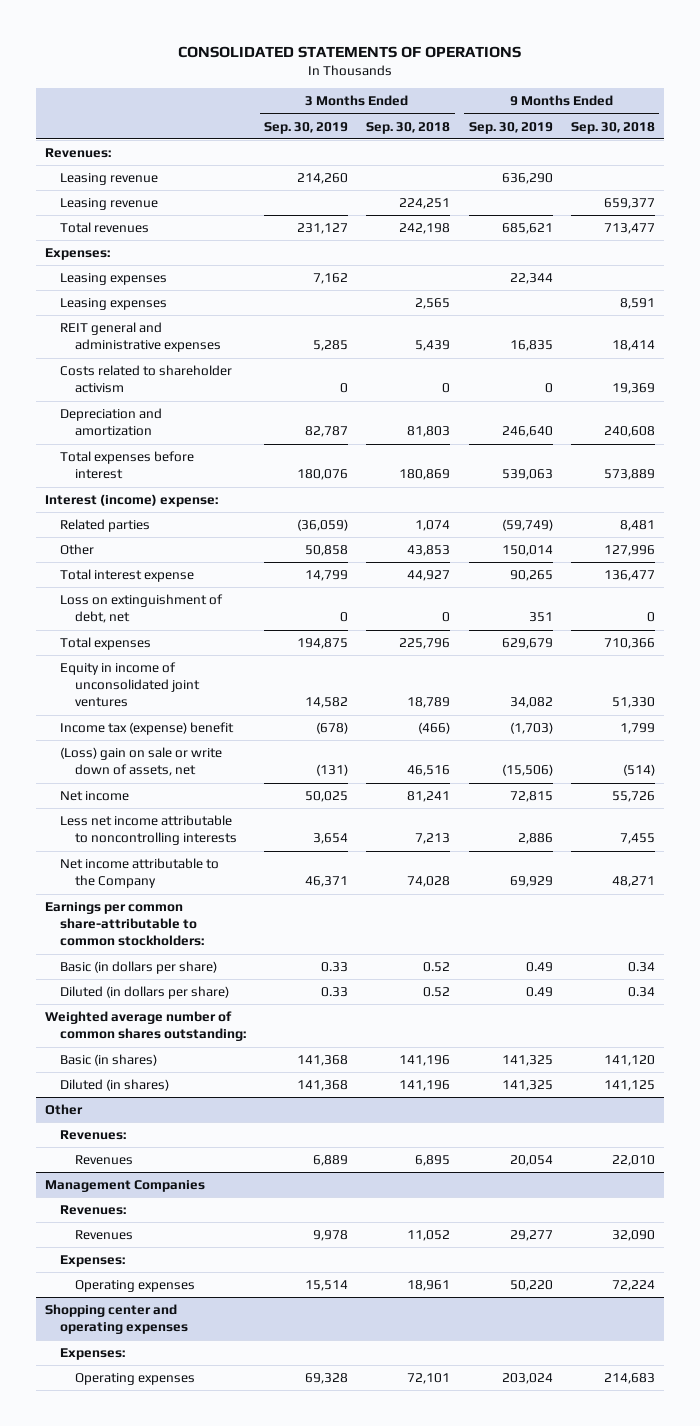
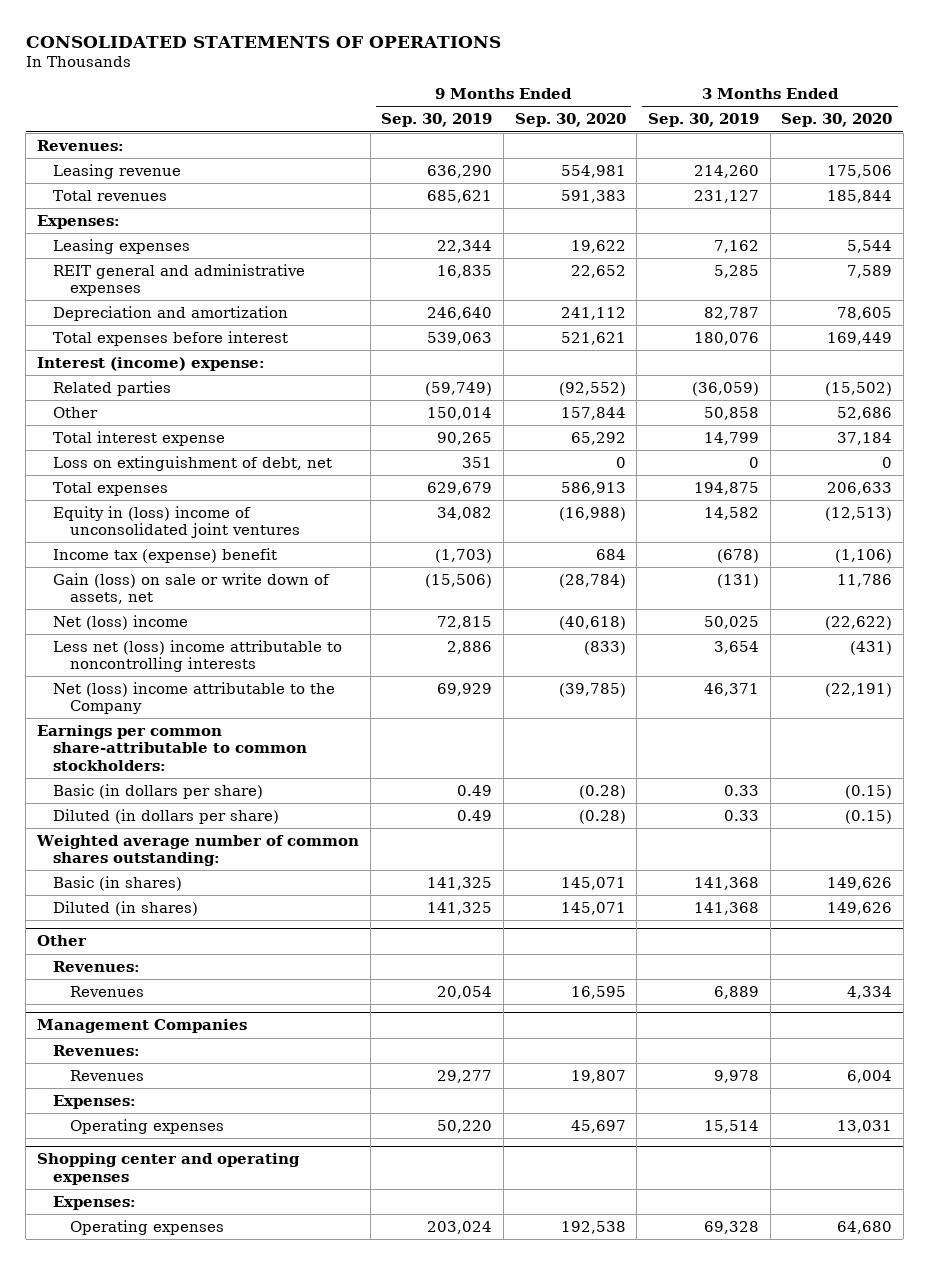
[366,121,451,134] Sep. 30, 2018 -> none
[570,121,655,134] Sep. 30, 2018 -> none
none -> [514,113,626,128] Sep. 30, 2020
none -> [781,113,893,128] Sep. 30, 2020
[59,198,158,211] Leasing revenue -> none
[59,298,167,311] Leasing expenses -> none
[59,365,232,394] Costs related to shareholder activism -> none
[59,662,201,708] Equity in income of unconsolidated joint ventures -> [53,505,300,539] Equity in (loss) income of unconsolidated joint ventures
[59,747,222,777] (Loss) gain on sale or write down of assets, net -> [53,572,331,605] Gain (loss) on sale or write down of assets, net
[59,791,129,802] Net income -> [53,614,189,630] Net (loss) income
[59,815,238,846] Less net income attributable to noncontrolling interests -> [53,639,343,673] Less net (loss) income attributable to noncontrolling interests
[59,858,219,889] Net income attributable to the Company -> [53,681,336,715] Net (loss) income attributable to the Company

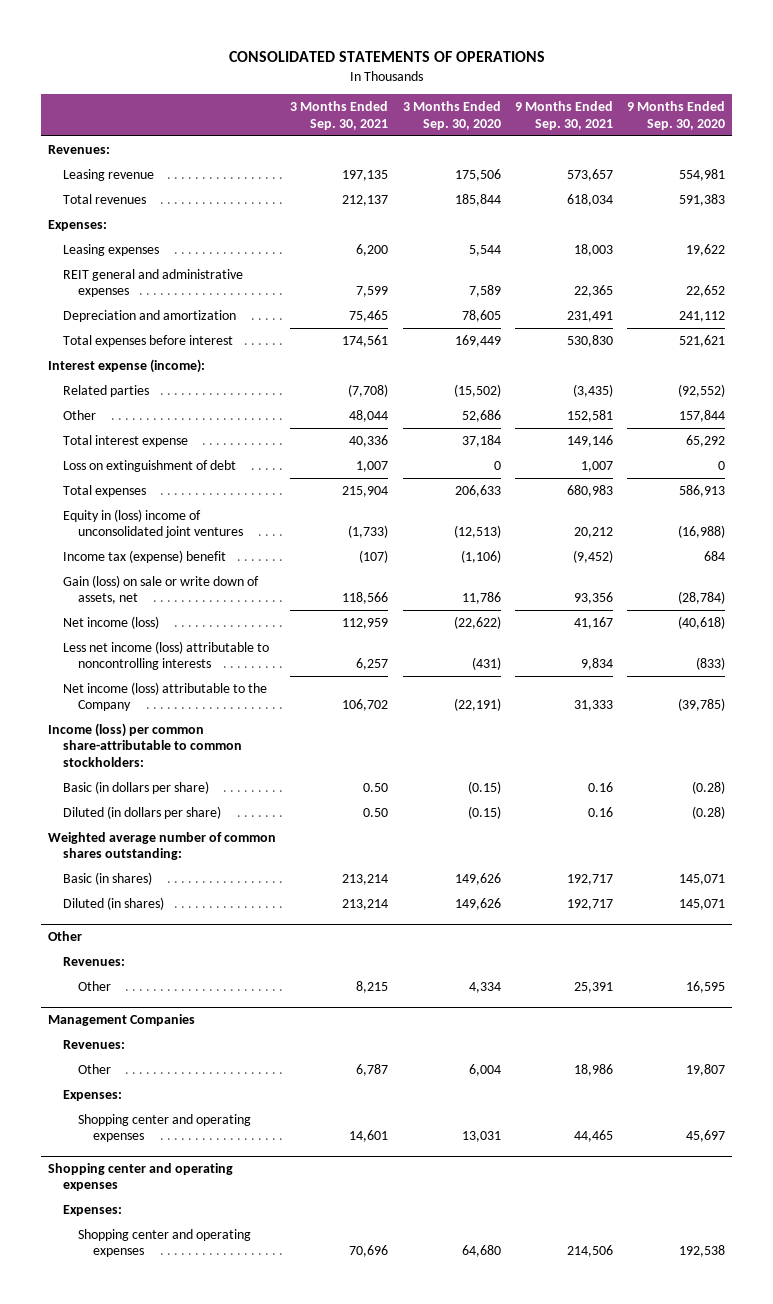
[381,113,493,128] Sep. 30, 2019 -> none
[647,113,759,128] Sep. 30, 2019 -> none
none -> [290,101,389,130] 3 Months Ended Sep. 30, 2021
none -> [514,101,613,130] 9 Months Ended Sep. 30, 2021
[37,356,266,371] Interest (income) expense: -> [48,358,206,373] Interest expense (income):
[53,455,333,471] Loss on extinguishment of debt, net -> [63,459,237,472] Loss on extinguishment of debt
[53,614,189,630] Net (loss) income -> [63,615,160,629] Net income (loss)
[53,639,343,673] Less net (loss) income attributable to noncontrolling interests -> [63,640,270,671] Less net income (loss) attributable to noncontrolling interests
[53,681,336,715] Net (loss) income attributable to the Company -> [63,681,268,712] Net income (loss) attributable to the Company
[37,724,308,771] Earnings per common share-attributable to common stockholders: -> [48,722,243,767] Income (loss) per common share-attributable to common stockholders:
[69,985,144,997] Revenues -> [78,980,112,991] Other
[69,1069,144,1081] Revenues -> [78,1063,112,1074] Other
[69,1118,224,1134] Operating expenses -> [78,1113,252,1143] Shopping center and operating expenses
[69,1219,224,1235] Operating expenses -> [78,1228,252,1258] Shopping center and operating expenses

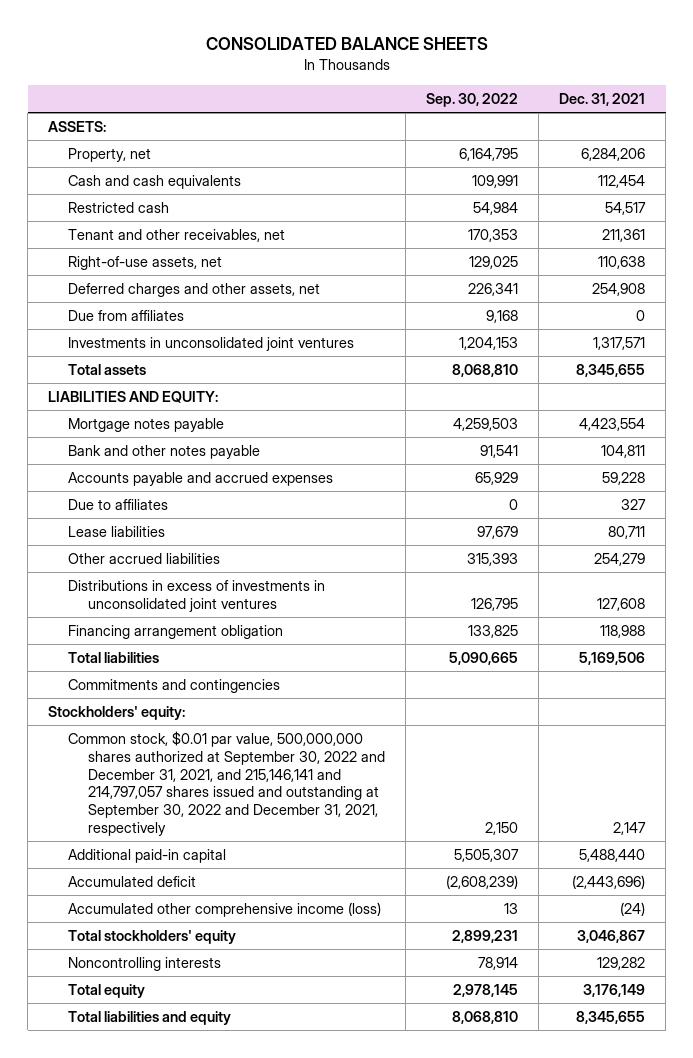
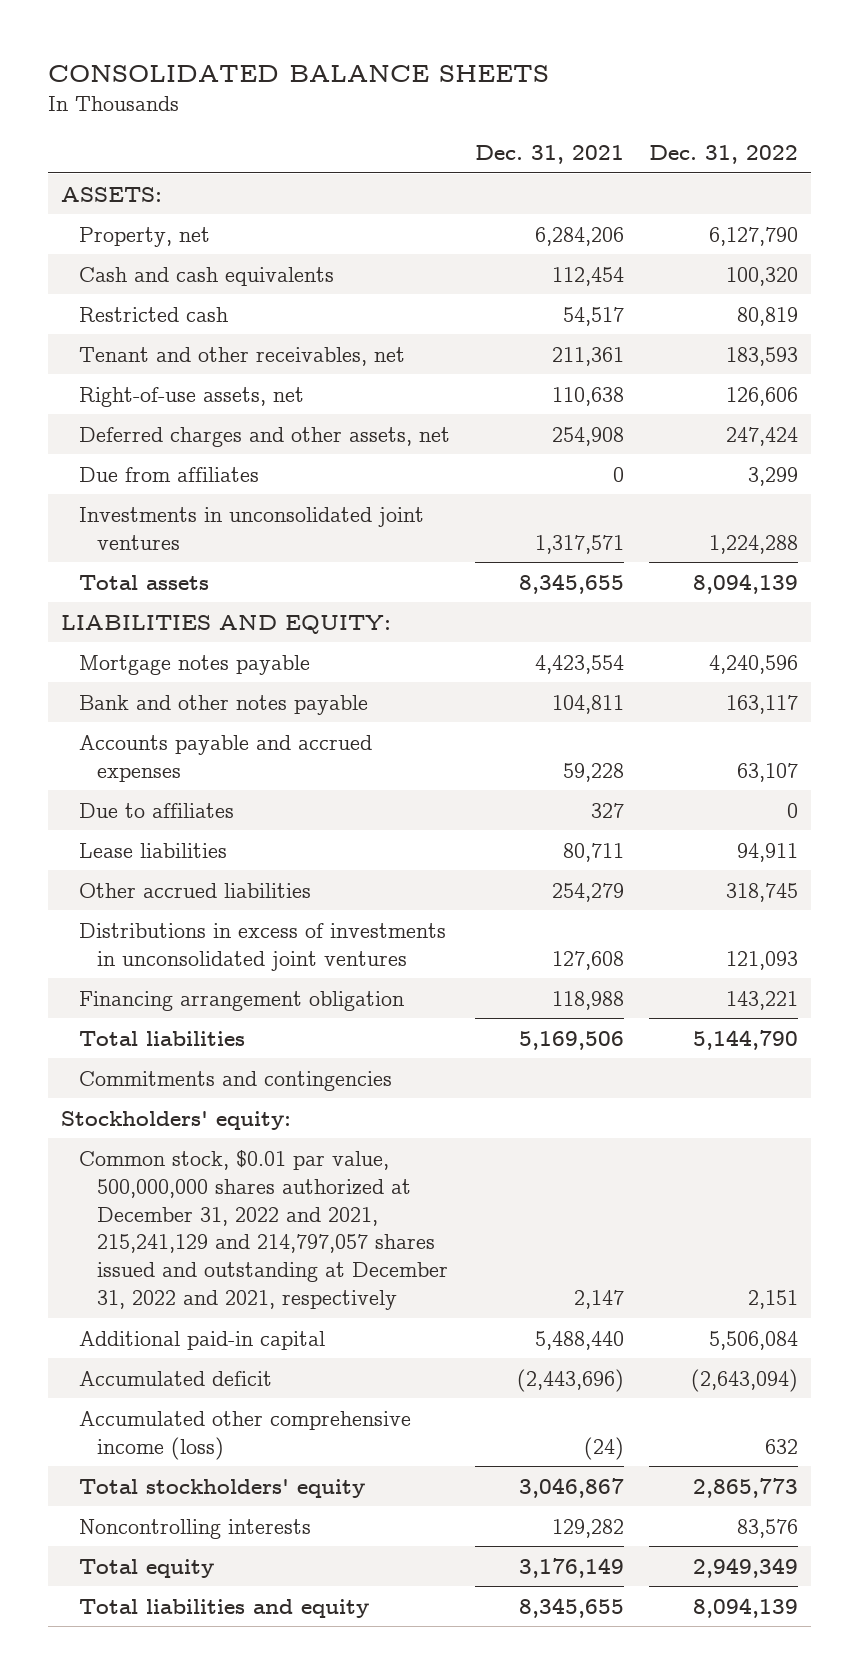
[426,92,519,107] Sep. 30, 2022 -> none
none -> [649,144,799,164] Dec. 31, 2022
[68,731,386,836] Common stock, $0.01 par value, 500,000,000 shares authorized at September 30, 2022 and December 31, 2021, and 215,146,141 and 214,797,057 shares issued and outstanding at September 30, 2022 and December 31, 2021, respectively -> [78,1149,448,1311] Common stock, $0.01 par value, 500,000,000 shares authorized at December 31, 2022 and 2021, 215,241,129 and 214,797,057 shares issued and outstanding at December 31, 2022 and 2021, respectively

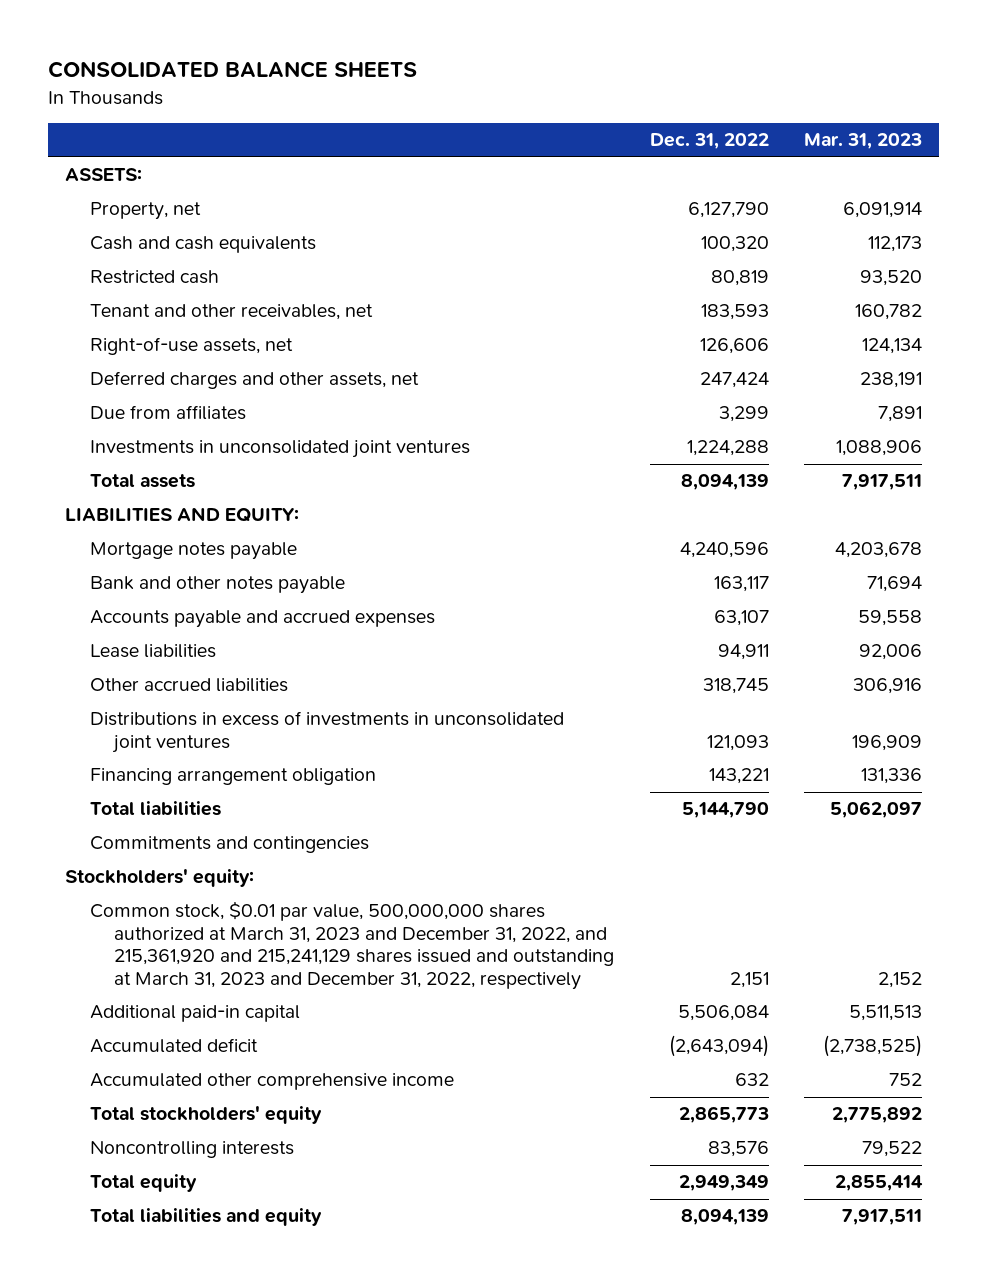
[474,144,624,164] Dec. 31, 2021 -> none
none -> [803,133,922,150] Mar. 31, 2023
[78,802,234,818] Due to affiliates -> none
[78,1149,448,1311] Common stock, $0.01 par value, 500,000,000 shares authorized at December 31, 2022 and 2021, 215,241,129 and 214,797,057 shares issued and outstanding at December 31, 2022 and 2021, respectively -> [89,901,615,990] Common stock, $0.01 par value, 500,000,000 shares authorized at March 31, 2023 and December 31, 2022, and 215,361,920 and 215,241,129 shares issued and outstanding at March 31, 2023 and December 31, 2022, respectively
[78,1410,411,1460] Accumulated other comprehensive income (loss) -> [89,1073,454,1091] Accumulated other comprehensive income

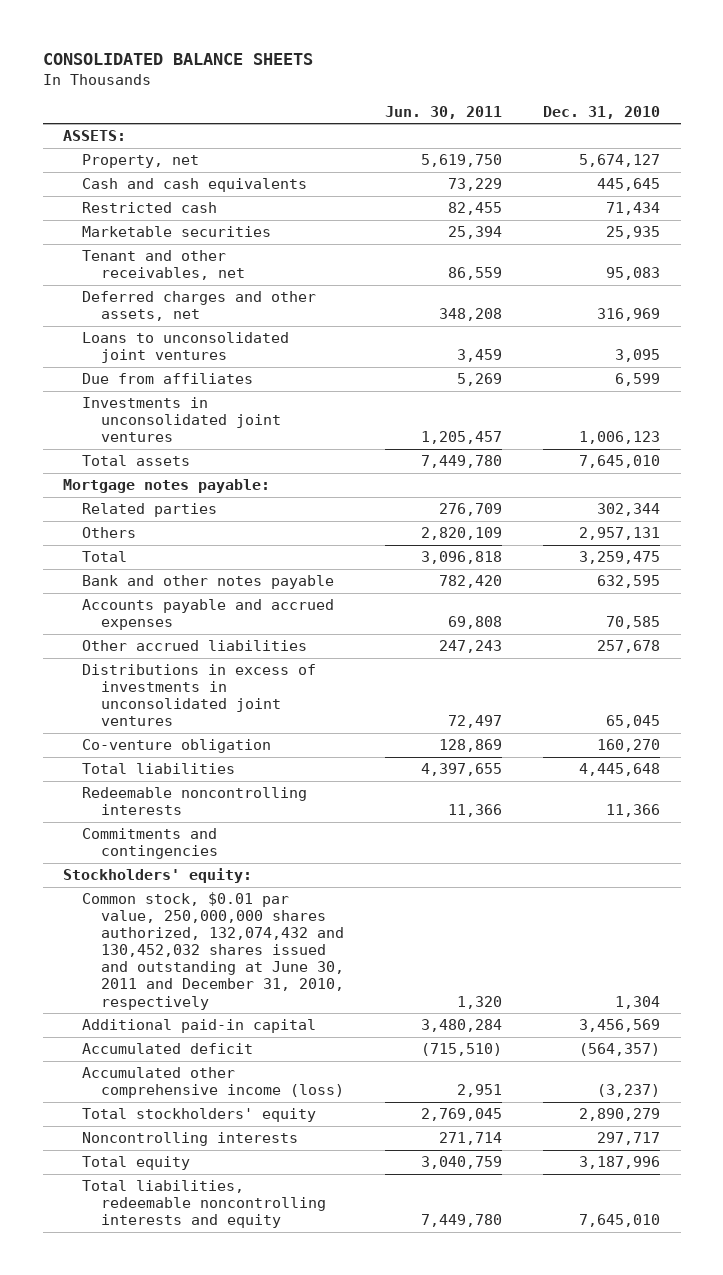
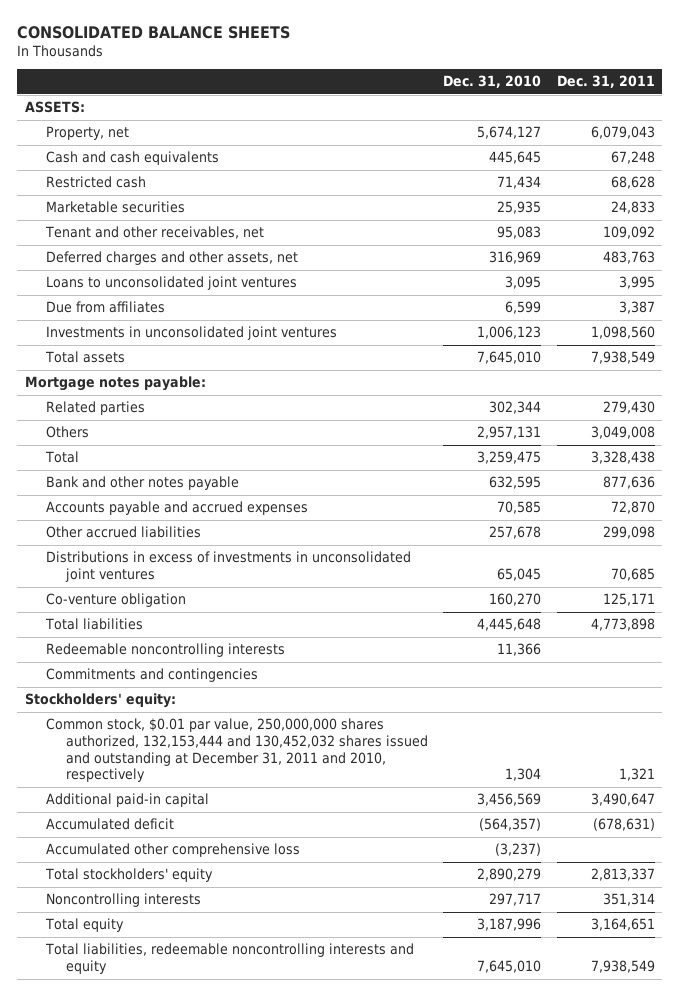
[385,105,503,119] Jun. 30, 2011 -> none
none -> [556,75,655,89] Dec. 31, 2011
[82,892,345,1010] Common stock, $0.01 par value, 250,000,000 shares authorized, 132,074,432 and 130,452,032 shares issued and outstanding at June 30, 2011 and December 31, 2010, respectively -> [45,718,429,783] Common stock, $0.01 par value, 250,000,000 shares authorized, 132,153,444 and 130,452,032 shares issued and outstanding at December 31, 2011 and 2010, respectively
[82,1067,345,1099] Accumulated other comprehensive income (loss) -> [45,843,300,858] Accumulated other comprehensive loss

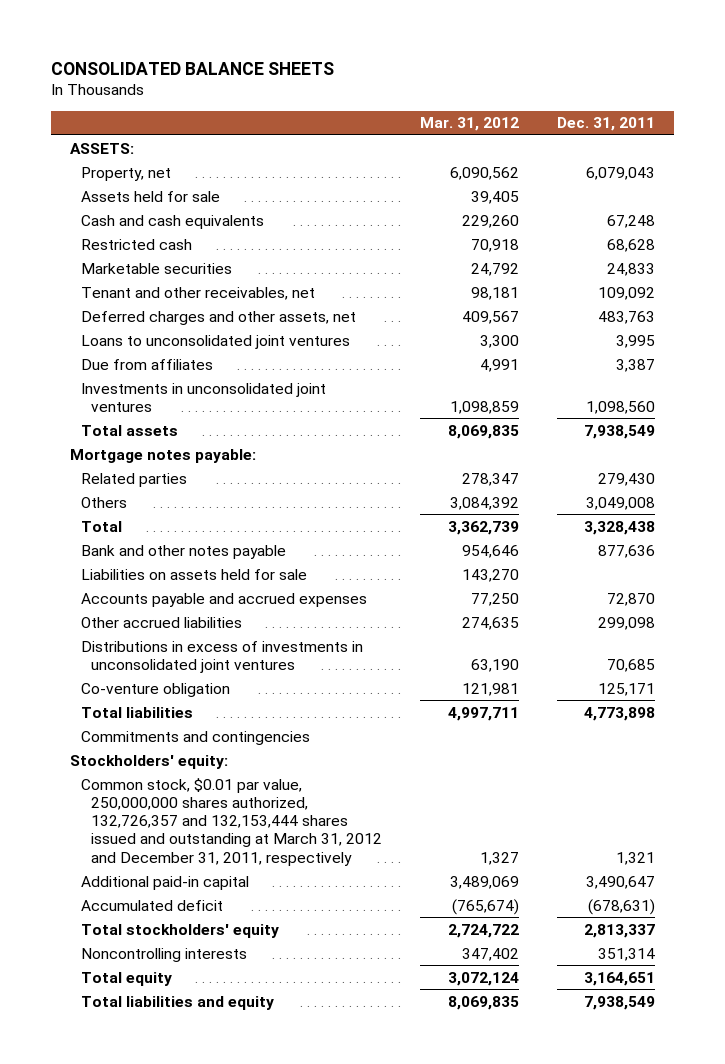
[443,75,542,89] Dec. 31, 2010 -> none
none -> [420,117,520,132] Mar. 31, 2012
none -> [80,190,220,202] Assets held for sale
none -> [80,568,307,580] Liabilities on assets held for sale
[45,643,285,658] Redeemable noncontrolling interests -> none
[45,718,429,783] Common stock, $0.01 par value, 250,000,000 shares authorized, 132,153,444 and 130,452,032 shares issued and outstanding at December 31, 2011 and 2010, respectively -> [80,777,383,866] Common stock, $0.01 par value, 250,000,000 shares authorized, 132,726,357 and 132,153,444 shares issued and outstanding at March 31, 2012 and December 31, 2011, respectively
[45,843,300,858] Accumulated other comprehensive loss -> none
[44,943,414,974] Total liabilities, redeemable noncontrolling interests and equity -> [80,995,274,1010] Total liabilities and equity

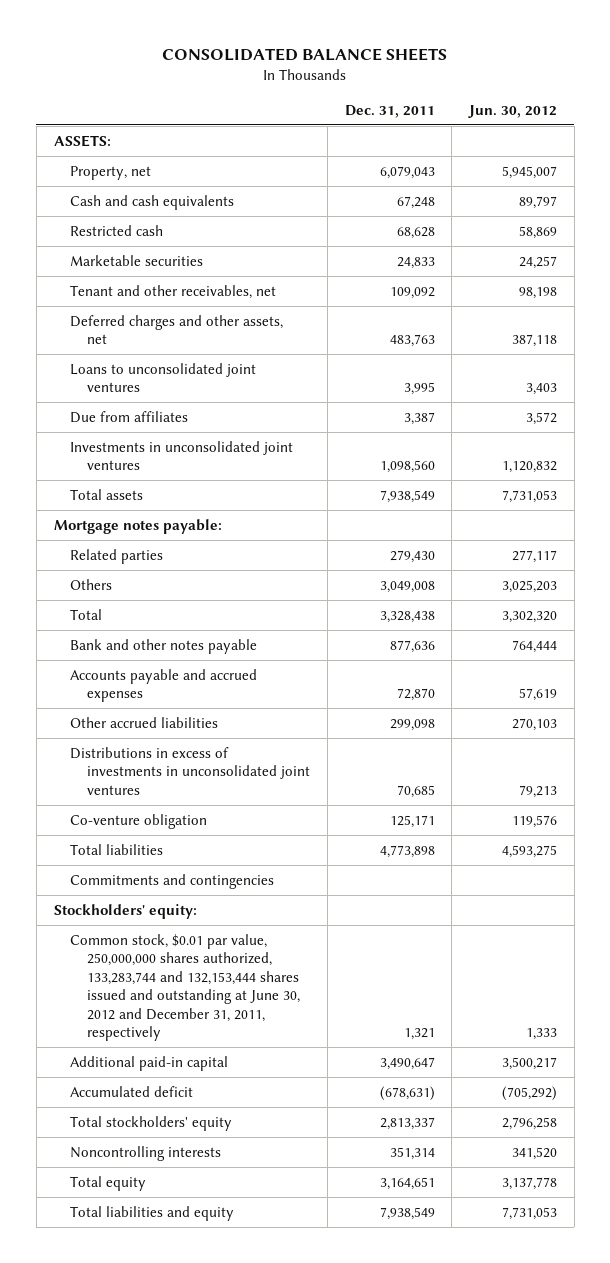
[420,117,520,132] Mar. 31, 2012 -> none
none -> [467,104,557,118] Jun. 30, 2012
[80,190,220,202] Assets held for sale -> none
[80,568,307,580] Liabilities on assets held for sale -> none
[80,777,383,866] Common stock, $0.01 par value, 250,000,000 shares authorized, 132,726,357 and 132,153,444 shares issued and outstanding at March 31, 2012 and December 31, 2011, respectively -> [70,933,301,1042] Common stock, $0.01 par value, 250,000,000 shares authorized, 133,283,744 and 132,153,444 shares issued and outstanding at June 30, 2012 and December 31, 2011, respectively

